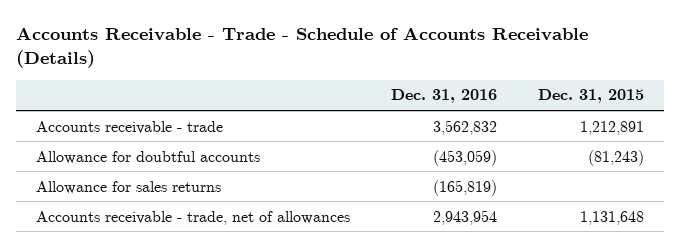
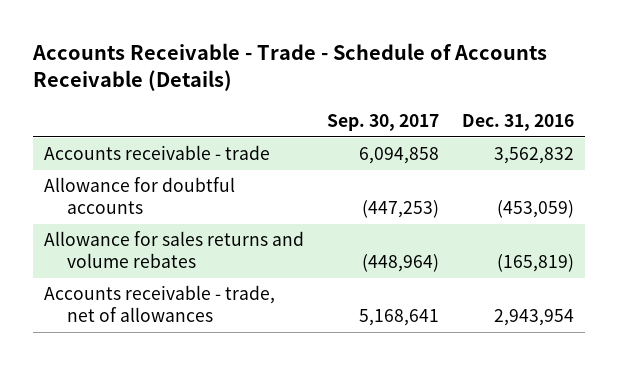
[537,89,644,104] Dec. 31, 2015 -> none
none -> [327,114,440,132] Sep. 30, 2017
[36,180,222,194] Allowance for sales returns -> [44,231,305,269] Allowance for sales returns and volume rebates

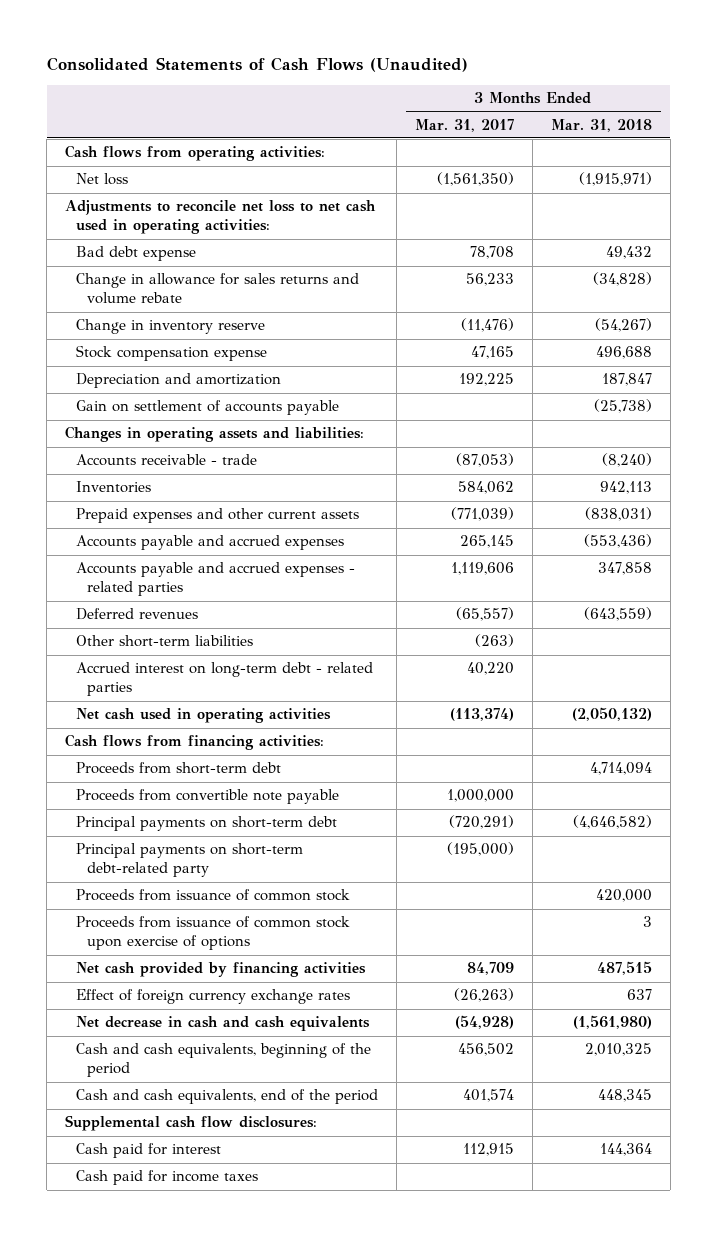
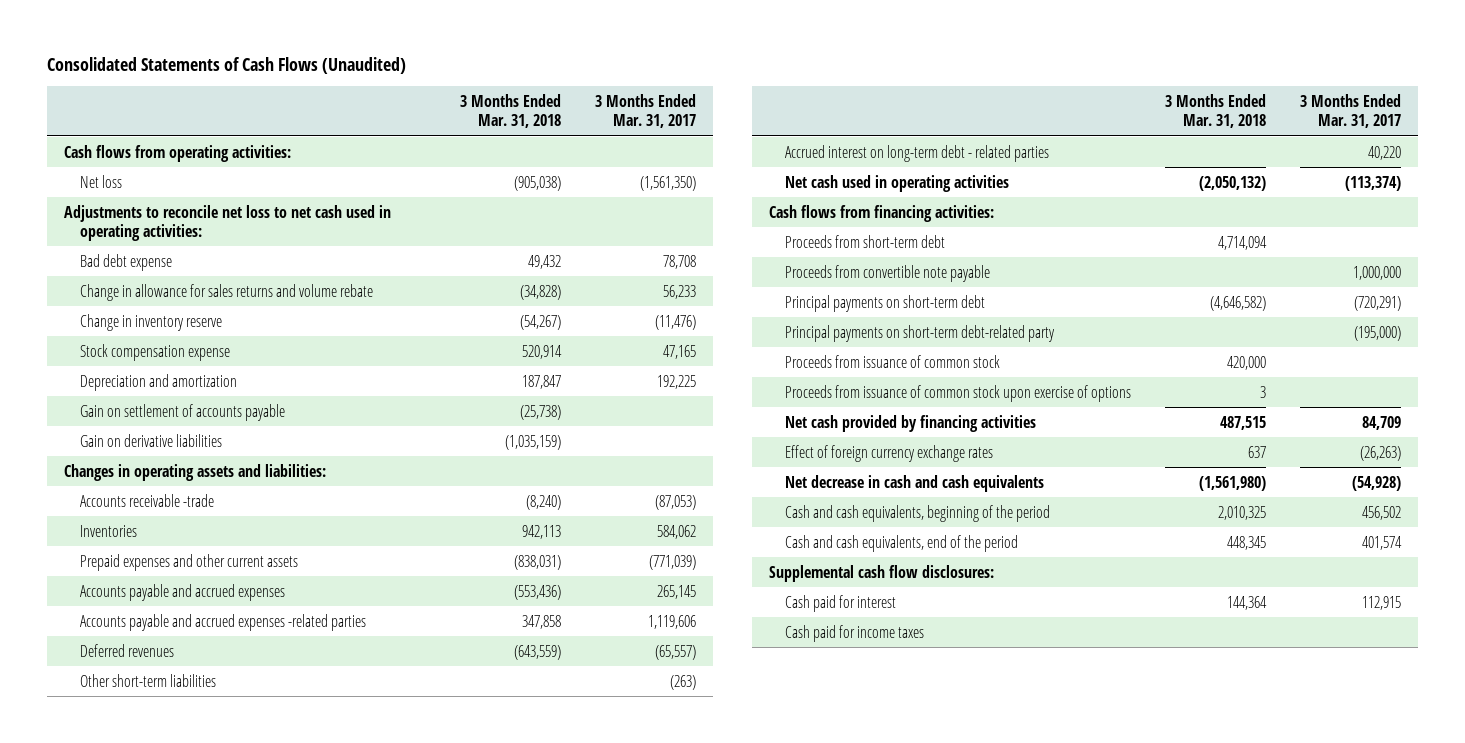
[578,172,652,187] (1,915,971) -> [514,175,562,191] (905,038)
[595,346,652,360] 496,688 -> [522,344,563,359] 520,914
none -> [80,433,223,447] Gain on derivative liabilities
[75,454,257,467] Accounts receivable - trade -> [80,493,215,507] Accounts receivable -trade
[75,562,355,597] Accounts payable and accrued expenses - related parties -> [80,613,367,631] Accounts payable and accrued expenses -related parties

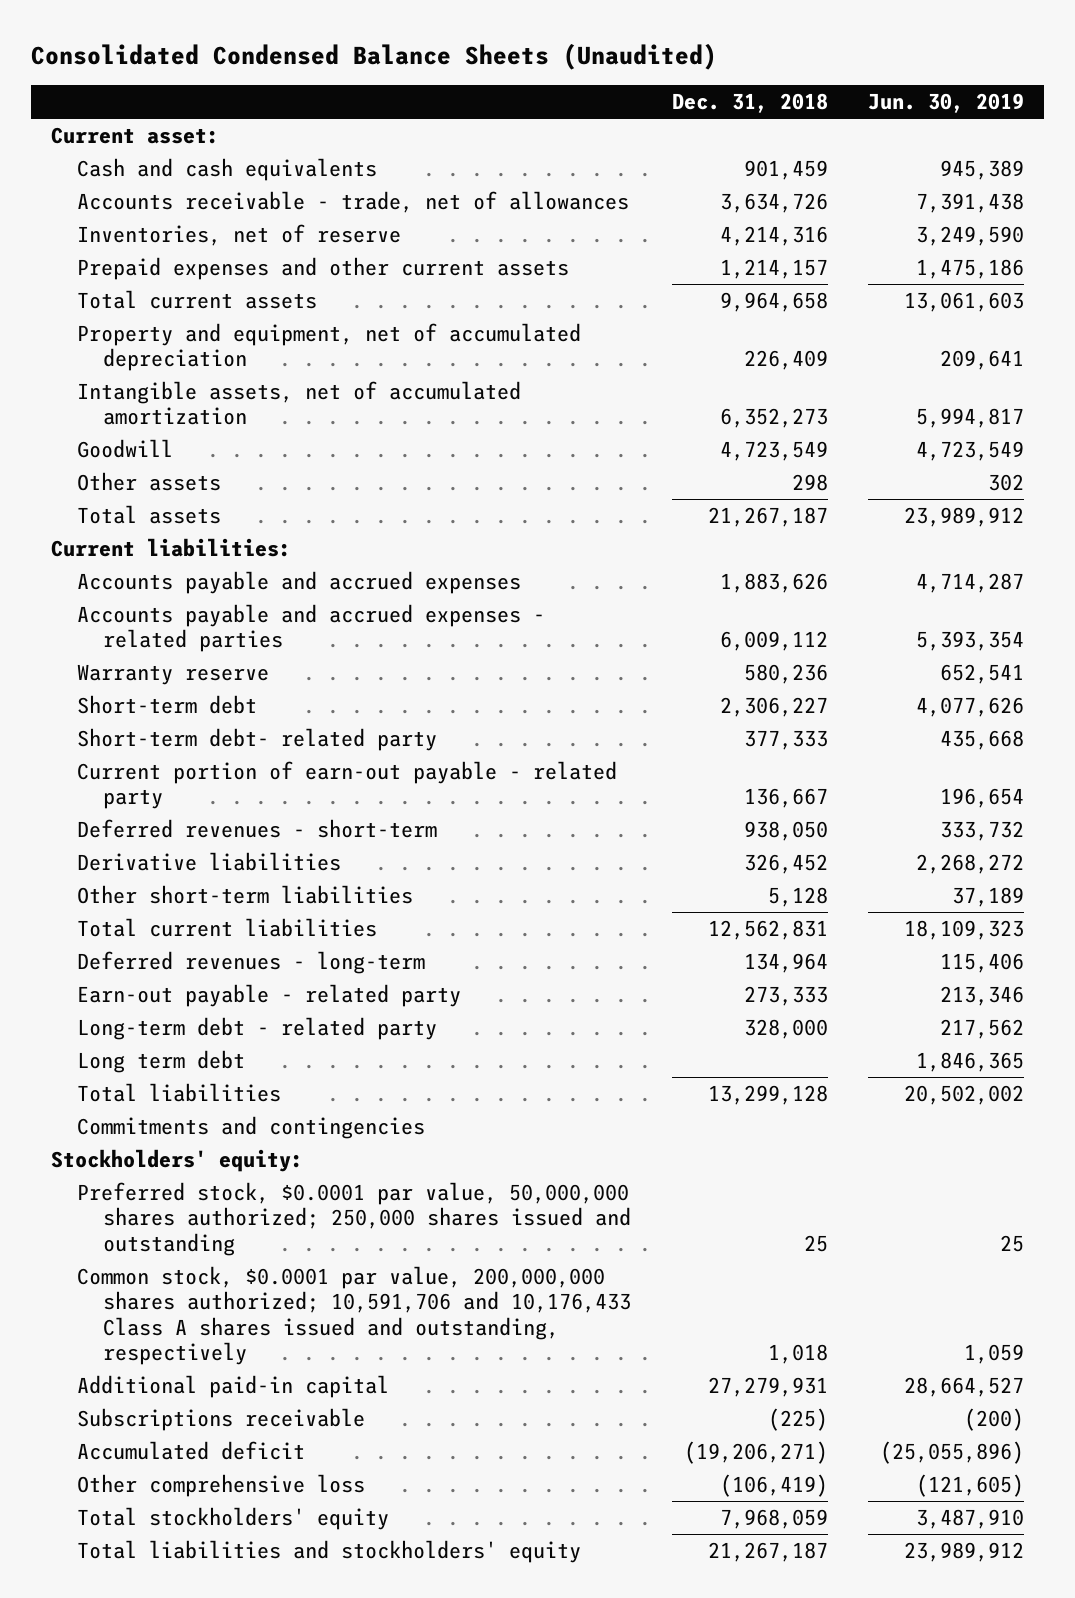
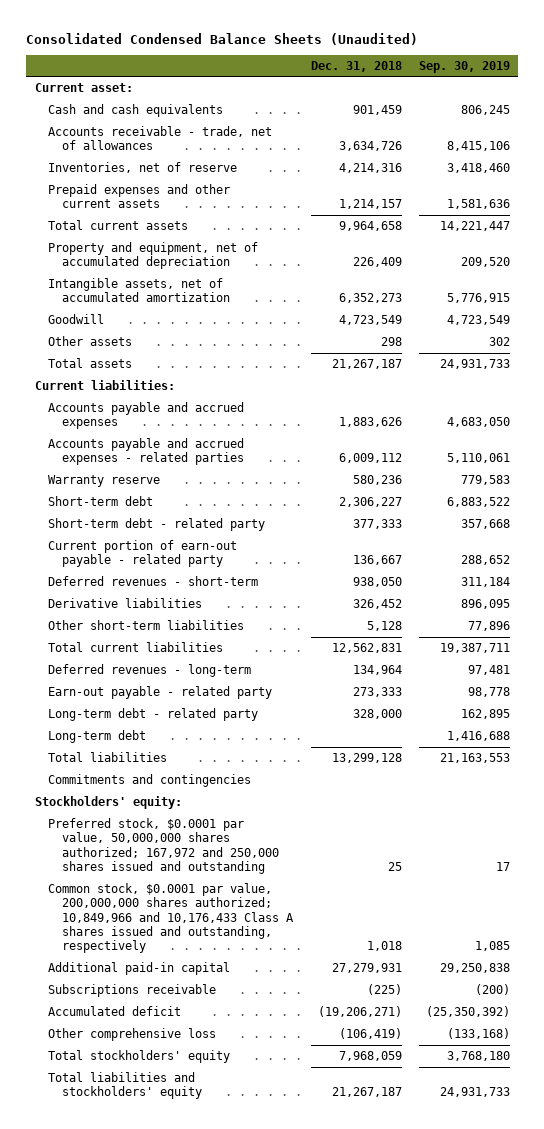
[867,93,1024,114] Jun. 30, 2019 -> none
none -> [418,60,510,73] Sep. 30, 2019
[77,728,438,752] Short-term debt- related party -> [48,517,266,531] Short-term debt - related party
[77,1050,246,1074] Long term debt -> [48,729,147,743] Long-term debt
[77,1182,632,1256] Preferred stock, $0.0001 par value, 50,000,000 shares authorized; 250,000 shares issued and outstanding -> [48,817,280,874] Preferred stock, $0.0001 par value, 50,000,000 shares authorized; 167,972 and 250,000 shares issued and outstanding
[77,1266,632,1365] Common stock, $0.0001 par value, 200,000,000 shares authorized; 10,591,706 and 10,176,433 Class A shares issued and outstanding, respectively -> [48,882,295,954] Common stock, $0.0001 par value, 200,000,000 shares authorized; 10,849,966 and 10,176,433 Class A shares issued and outstanding, respectively

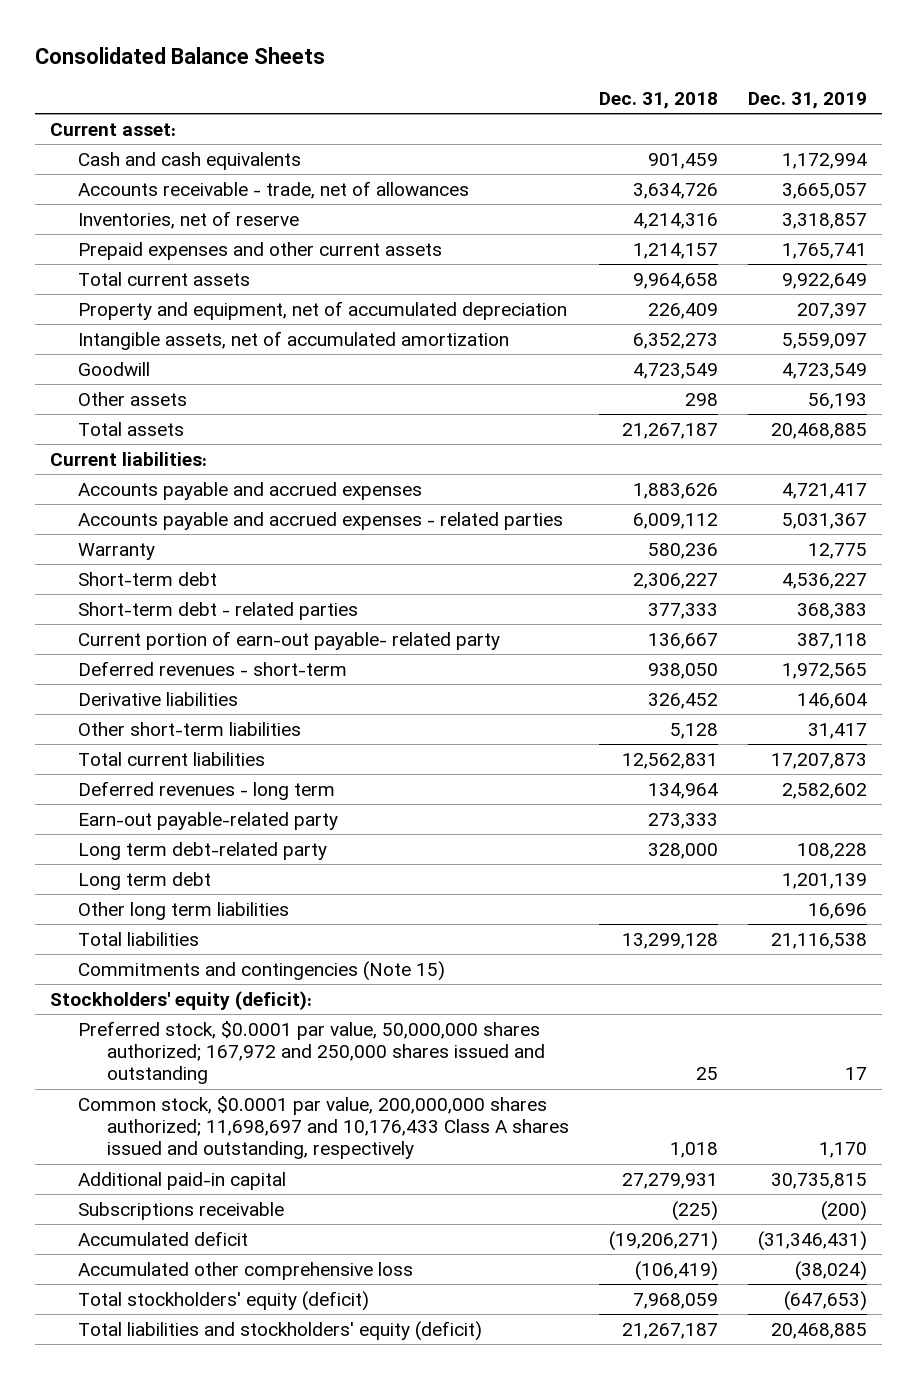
[25,32,418,45] Consolidated Condensed Balance Sheets (Unaudited) -> [34,46,325,64] Consolidated Balance Sheets
[418,60,510,73] Sep. 30, 2019 -> none
none -> [747,91,867,109] Dec. 31, 2019
[48,474,161,487] Warranty reserve -> [78,542,156,560] Warranty
[48,517,266,531] Short-term debt - related party -> [78,601,359,620] Short-term debt - related parties
[48,539,238,568] Current portion of earn-out payable - related party -> [78,630,501,650] Current portion of earn-out payable- related party
[48,663,252,677] Deferred revenues - long-term -> [78,780,336,800] Deferred revenues - long term
[48,685,273,699] Earn-out payable - related party -> [78,811,339,830] Earn-out payable-related party
[48,707,259,721] Long-term debt - related party -> [78,841,328,860] Long term debt-related party
[48,729,147,743] Long-term debt -> [78,871,212,890] Long term debt
none -> [78,901,290,920] Other long term liabilities
[48,773,252,787] Commitments and contingencies -> [78,960,446,981] Commitments and contingencies (Note 15)
[34,795,182,809] Stockholders' equity: -> [49,990,312,1010] Stockholders' equity (deficit):
[48,882,295,954] Common stock, $0.0001 par value, 200,000,000 shares authorized; 10,849,966 and 10,176,433 Class A shares issued and outstanding, respectively -> [78,1095,570,1160] Common stock, $0.0001 par value, 200,000,000 shares authorized; 11,698,697 and 10,176,433 Class A shares issued and outstanding, respectively
[48,1027,217,1041] Other comprehensive loss -> [78,1261,414,1280] Accumulated other comprehensive loss
[48,1049,231,1063] Total stockholders' equity -> [78,1290,370,1311] Total stockholders' equity (deficit)
[48,1071,203,1100] Total liabilities and stockholders' equity -> [78,1320,483,1341] Total liabilities and stockholders' equity (deficit)

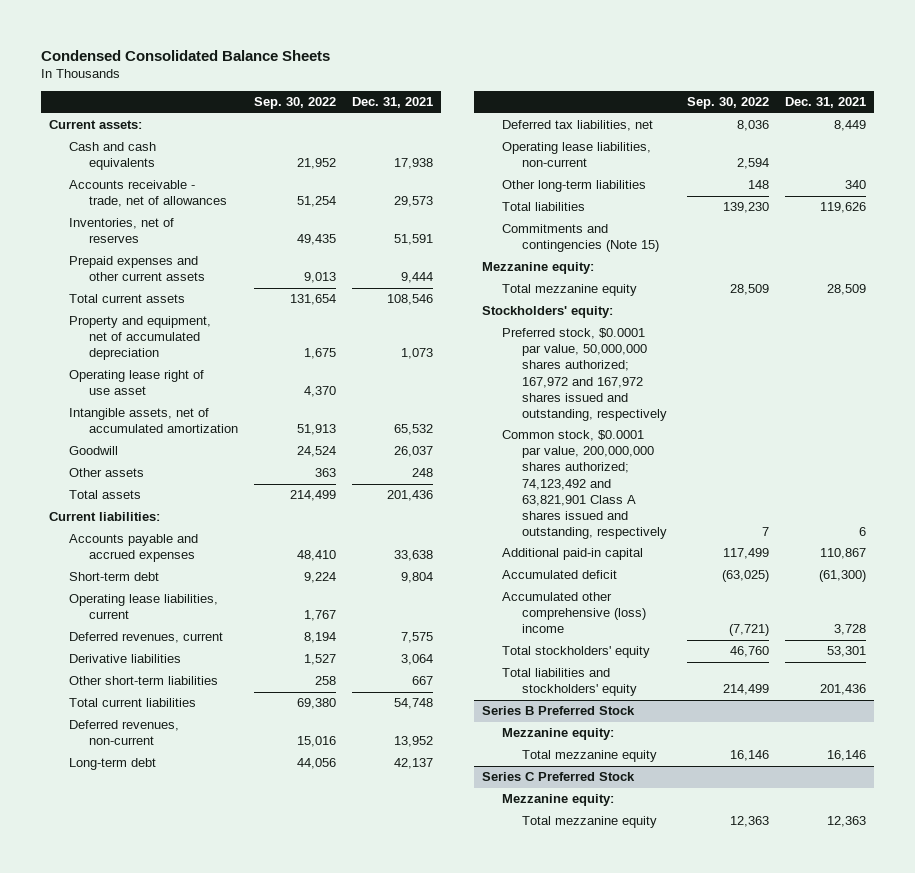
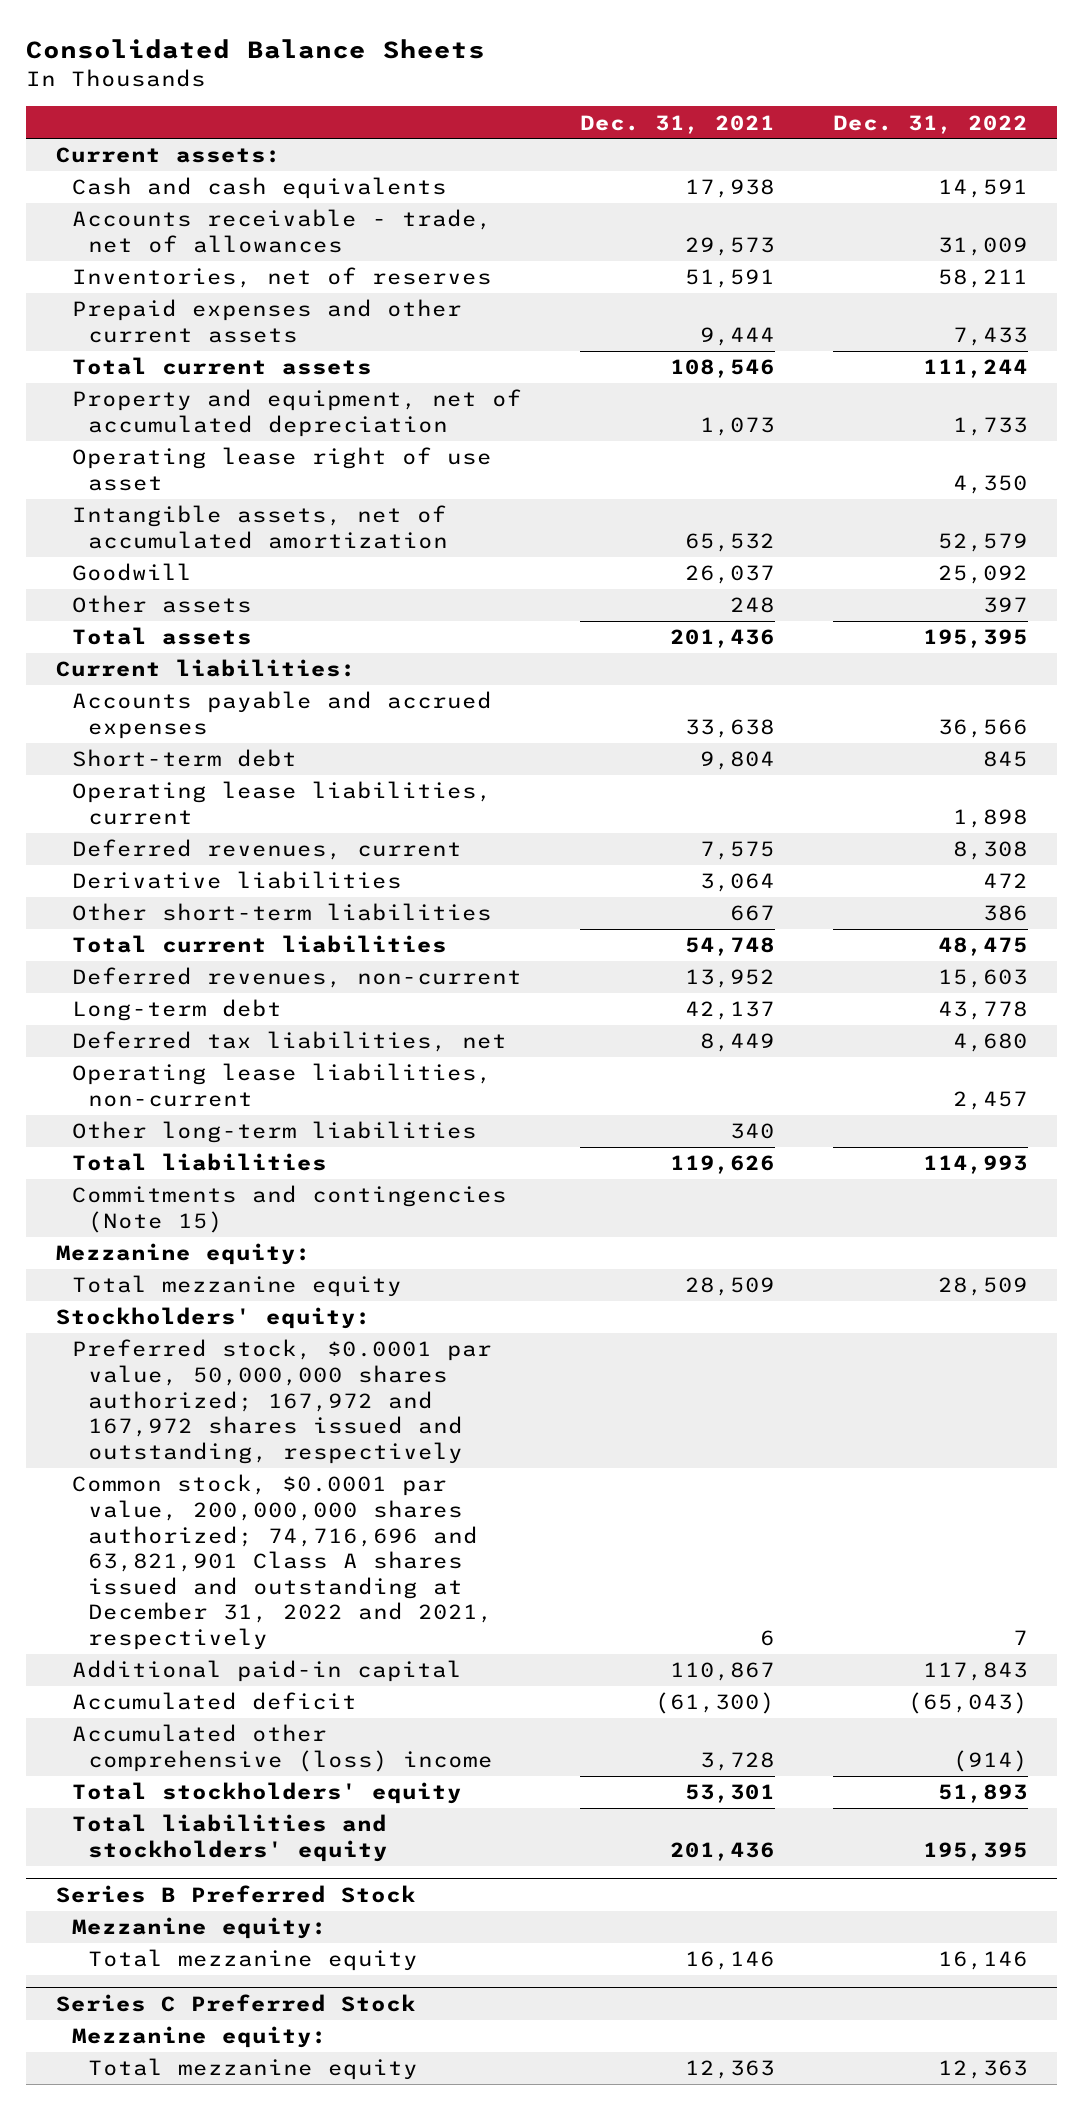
[40,49,330,61] Condensed Consolidated Balance Sheets -> [26,39,486,60] Consolidated Balance Sheets
[254,97,337,110] Sep. 30, 2022 -> none
none -> [833,114,1029,134] Dec. 31, 2022
[501,430,667,539] Common stock, $0.0001 par value, 200,000,000 shares authorized; 74,123,492 and 63,821,901 Class A shares issued and outstanding, respectively -> [71,1474,494,1651] Common stock, $0.0001 par value, 200,000,000 shares authorized; 74,716,696 and 63,821,901 Class A shares issued and outstanding at December 31, 2022 and 2021, respectively

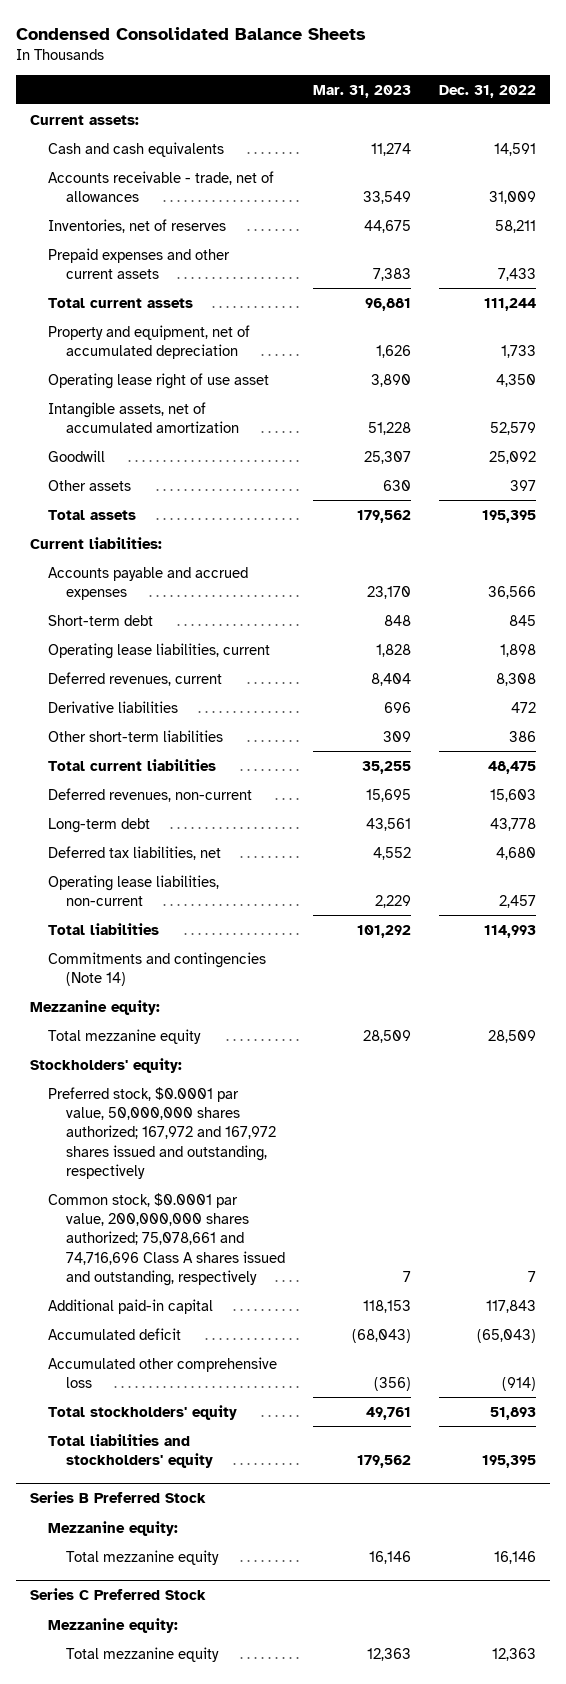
[26,39,486,60] Consolidated Balance Sheets -> [16,26,367,40] Condensed Consolidated Balance Sheets
[580,114,776,134] Dec. 31, 2021 -> none
none -> [312,84,411,98] Mar. 31, 2023
[71,1121,477,1144] Other long-term liabilities -> none
[71,1185,507,1233] Commitments and contingencies (Note 15) -> [47,951,266,986] Commitments and contingencies (Note 14)
[71,1474,494,1651] Common stock, $0.0001 par value, 200,000,000 shares authorized; 74,716,696 and 63,821,901 Class A shares issued and outstanding at December 31, 2022 and 2021, respectively -> [47,1192,285,1286] Common stock, $0.0001 par value, 200,000,000 shares authorized; 75,078,661 and 74,716,696 Class A shares issued and outstanding, respectively
[71,1724,494,1772] Accumulated other comprehensive (loss) income -> [47,1356,277,1388] Accumulated other comprehensive loss

